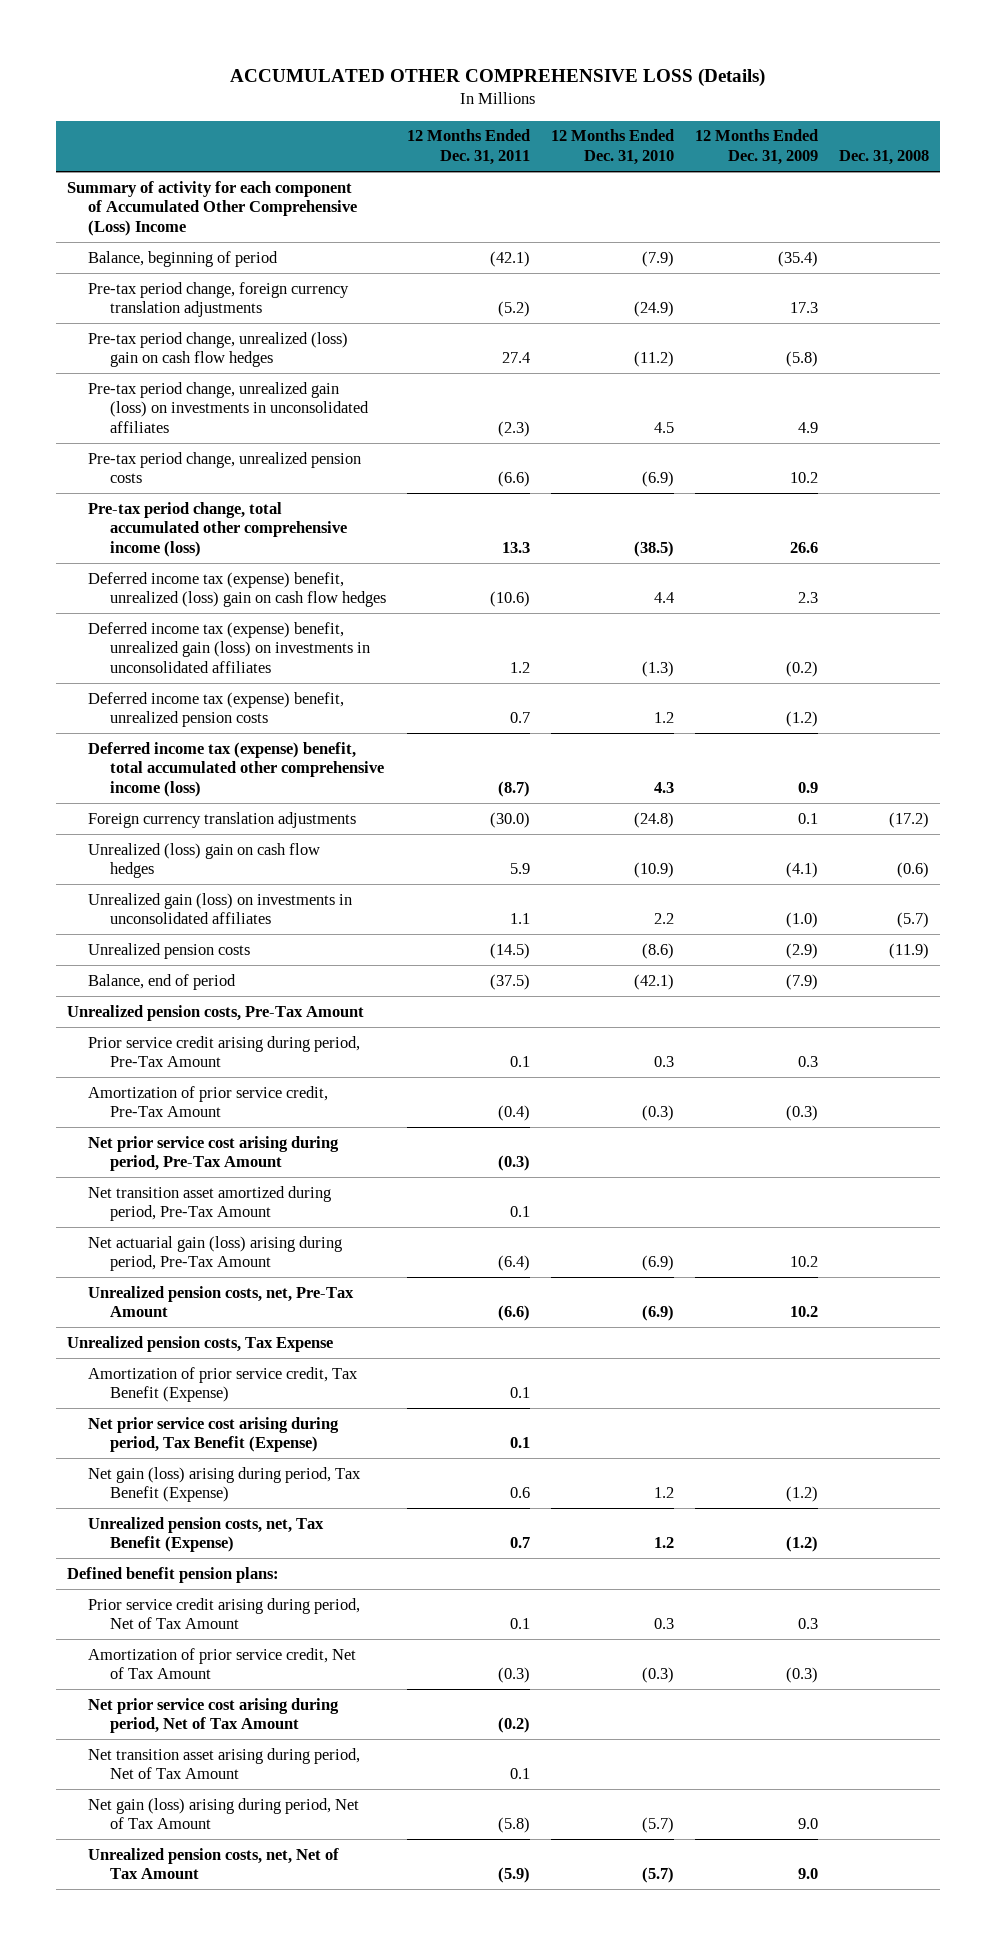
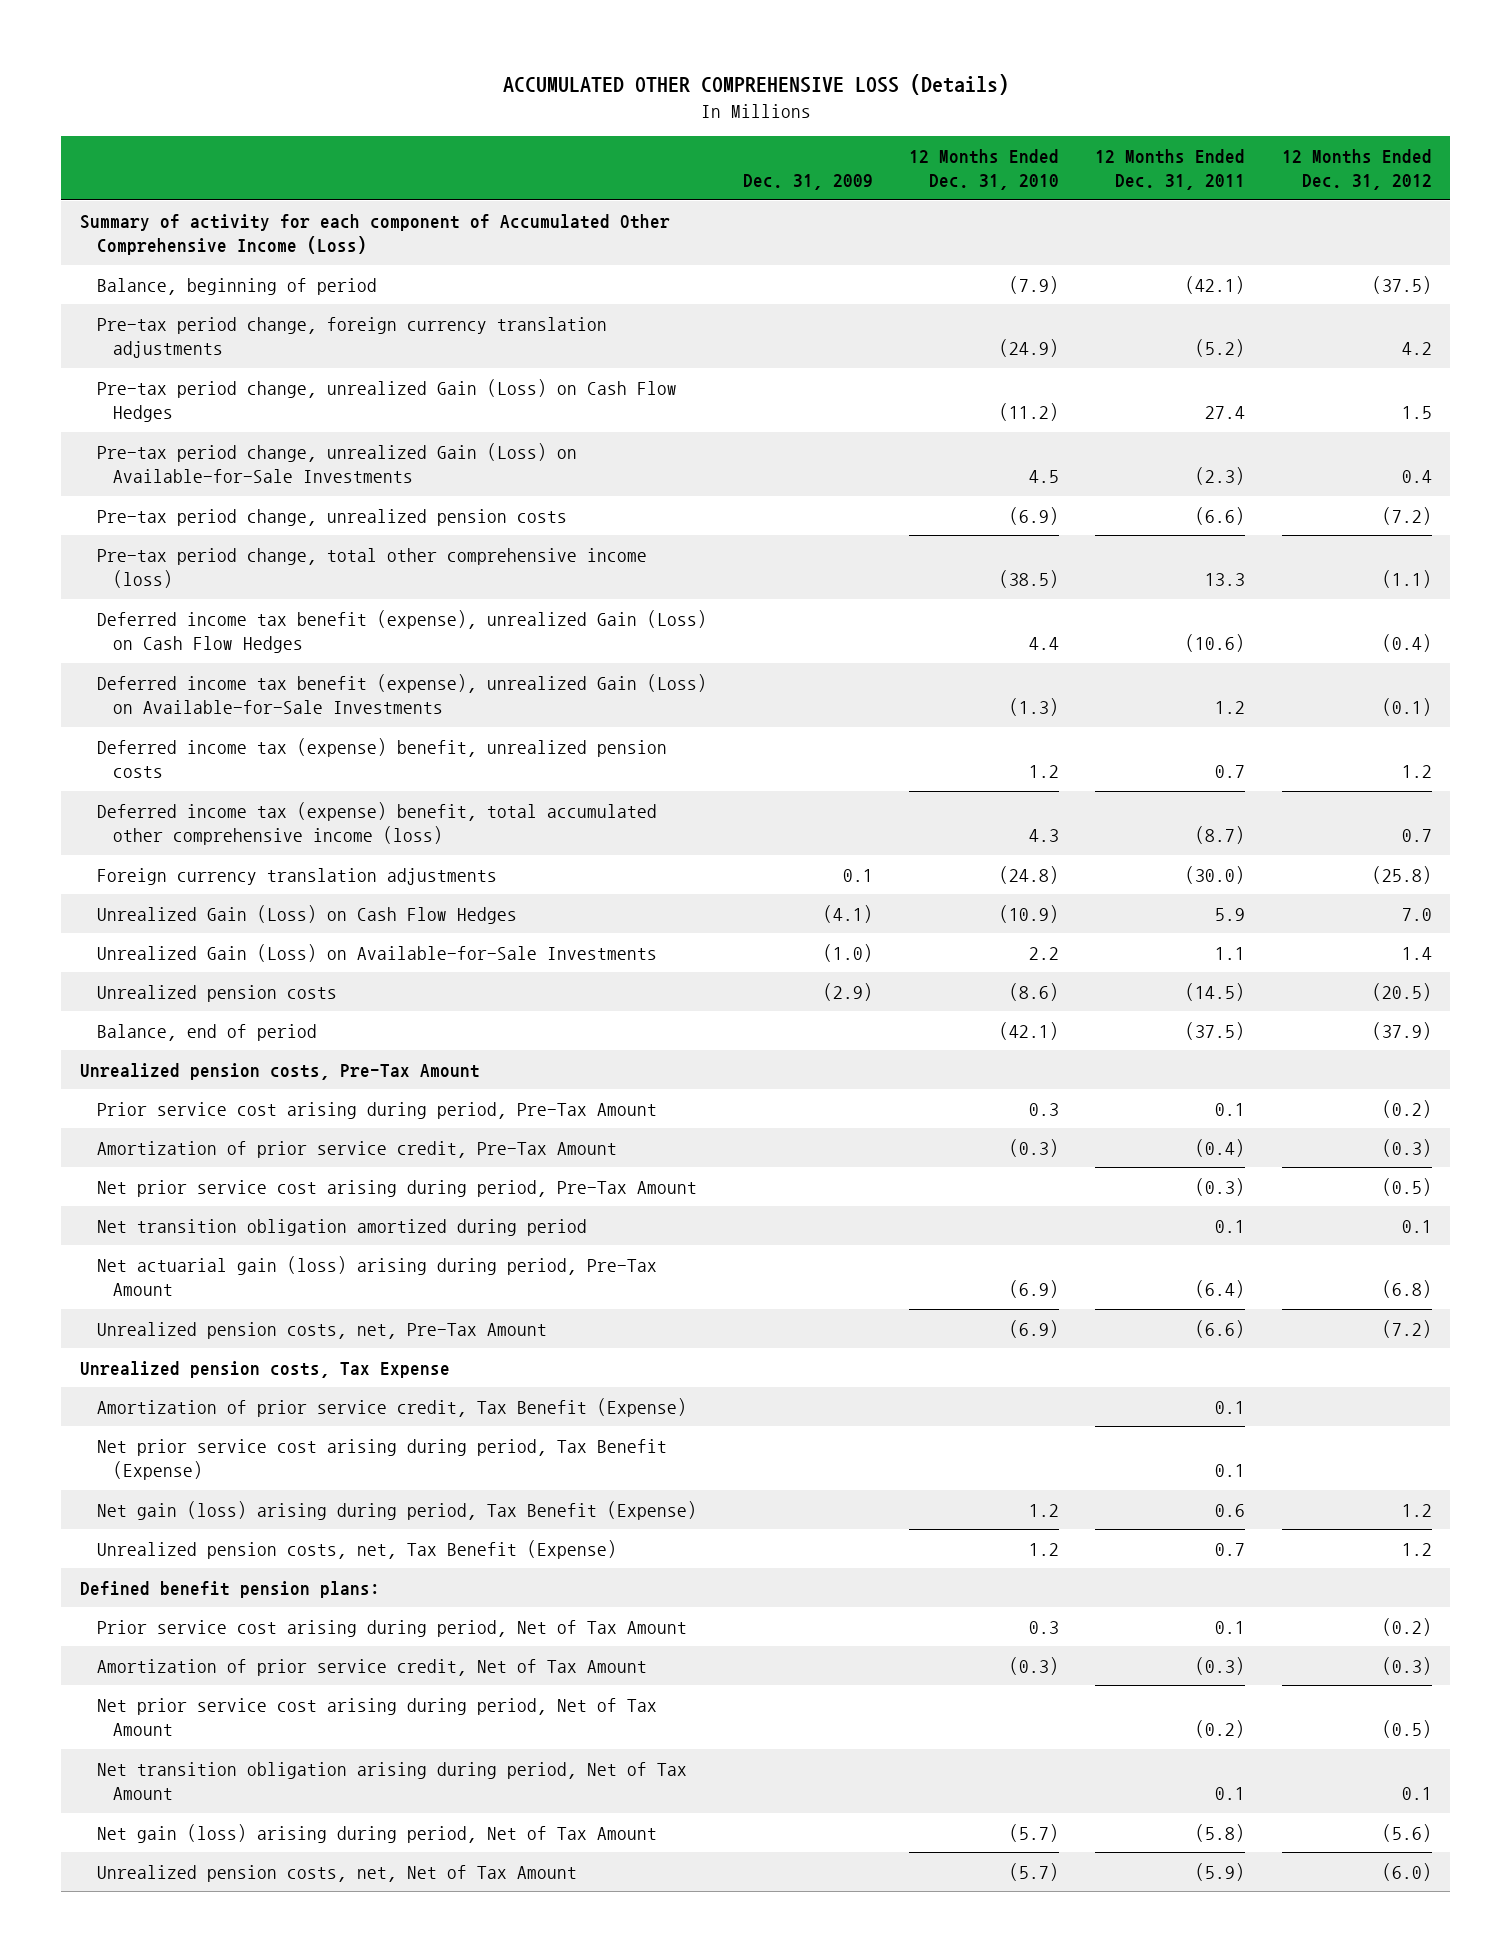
[695,129,819,166] 12 Months Ended Dec. 31, 2009 -> none
[839,150,930,166] Dec. 31, 2008 -> none
none -> [742,174,873,191] Dec. 31, 2009
none -> [1281,148,1432,191] 12 Months Ended Dec. 31, 2012
[67,180,358,236] Summary of activity for each component of Accumulated Other Comprehensive (Loss) Income -> [79,213,670,256] Summary of activity for each component of Accumulated Other Comprehensive Income (Loss)
[88,331,349,368] Pre-tax period change, unrealized (loss) gain on cash flow hedges -> [96,378,677,423] Pre-tax period change, unrealized Gain (Loss) on Cash Flow Hedges
[88,381,369,433] Pre-tax period change, unrealized gain (loss) on investments in unconsolidated affiliates -> [96,442,577,484] Pre-tax period change, unrealized Gain (Loss) on Available-for-Sale Investments
[88,501,347,557] Pre-tax period change, total accumulated other comprehensive income (loss) -> [96,547,647,589] Pre-tax period change, total other comprehensive income (loss)
[88,571,386,608] Deferred income tax (expense) benefit, unrealized (loss) gain on cash flow hedges -> [96,609,707,654] Deferred income tax benefit (expense), unrealized Gain (Loss) on Cash Flow Hedges
[88,621,370,673] Deferred income tax (expense) benefit, unrealized gain (loss) on investments in unconsolidated affiliates -> [96,673,707,715] Deferred income tax benefit (expense), unrealized Gain (Loss) on Available-for-Sale Investments
[88,842,321,879] Unrealized (loss) gain on cash flow hedges -> [96,904,517,924] Unrealized Gain (Loss) on Cash Flow Hedges
[88,892,353,925] Unrealized gain (loss) on investments in unconsolidated affiliates -> [96,943,657,962] Unrealized Gain (Loss) on Available-for-Sale Investments
[88,1035,361,1068] Prior service credit arising during period, Pre-Tax Amount -> [96,1101,657,1119] Prior service cost arising during period, Pre-Tax Amount
[88,1185,332,1222] Net transition asset amortized during period, Pre-Tax Amount -> [96,1218,587,1236] Net transition obligation amortized during period
[88,1597,361,1630] Prior service credit arising during period, Net of Tax Amount -> [96,1619,687,1637] Prior service cost arising during period, Net of Tax Amount
[88,1747,361,1780] Net transition asset arising during period, Net of Tax Amount -> [96,1761,687,1801] Net transition obligation arising during period, Net of Tax Amount

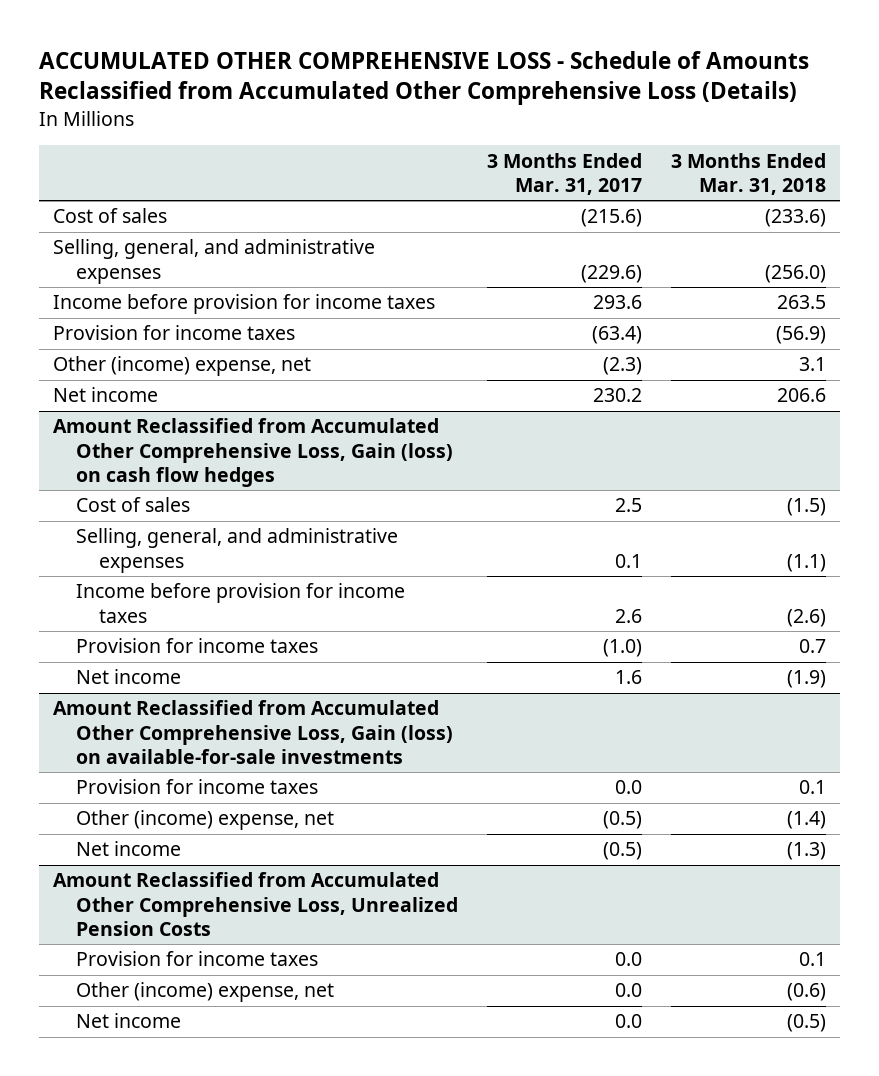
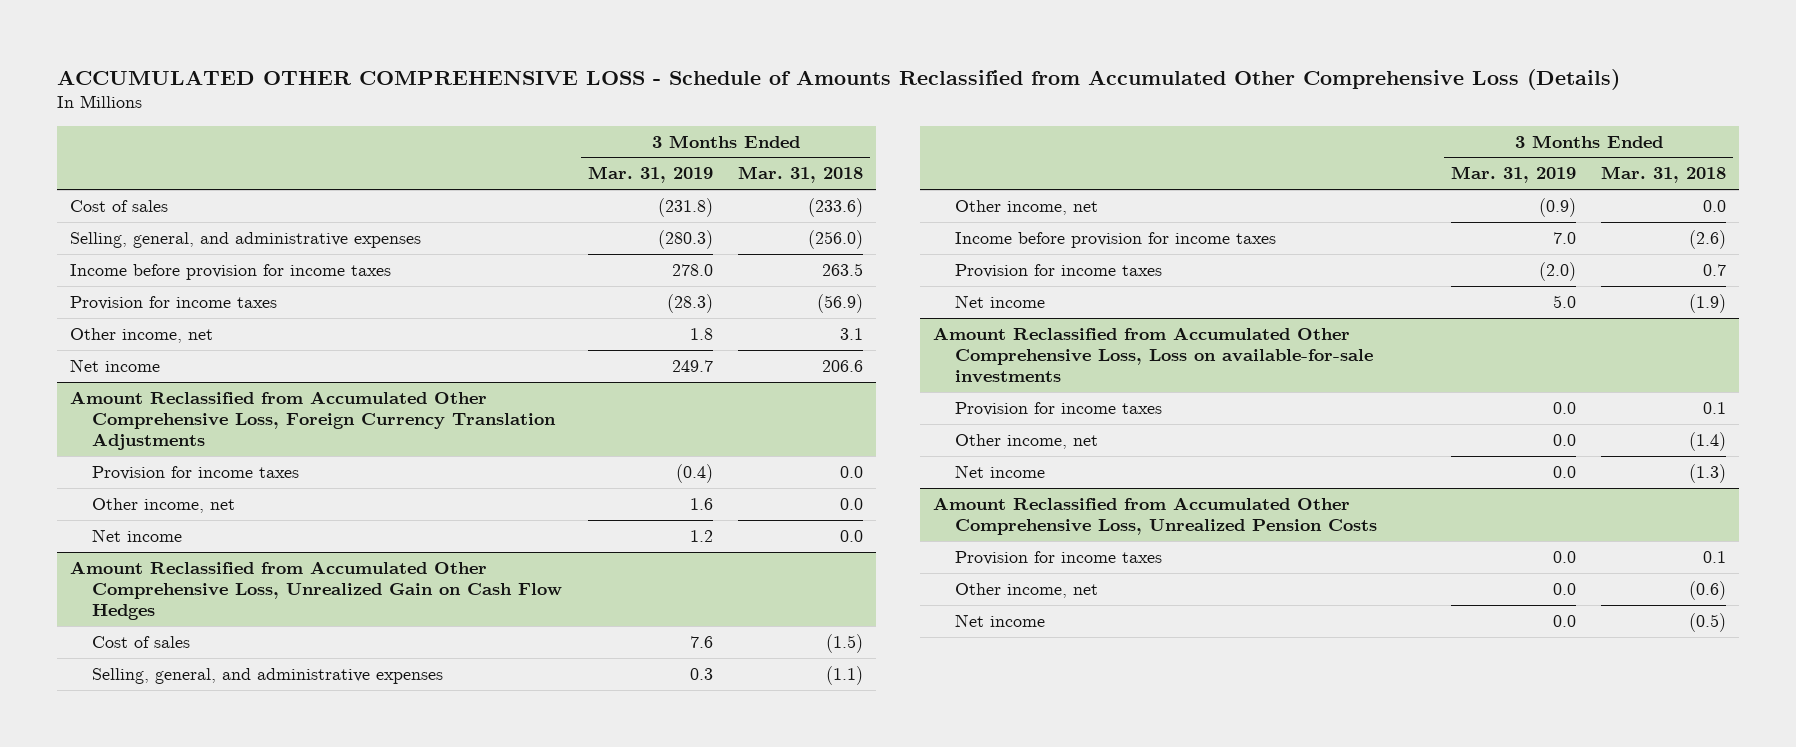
[487,152,643,195] 3 Months Ended Mar. 31, 2017 -> none
none -> [587,166,713,184] Mar. 31, 2019
[53,356,312,377] Other (income) expense, net -> [70,327,214,343] Other income, net
none -> [70,390,557,451] Amount Reclassified from Accumulated Other Comprehensive Loss, Foreign Currency Translation Adjustments
none -> [92,465,300,480] Provision for income taxes
none -> [92,497,236,513] Other income, net
none -> [92,528,183,542] Net income
[53,418,454,487] Amount Reclassified from Accumulated Other Comprehensive Loss, Gain (loss) on cash flow hedges -> [70,560,563,621] Amount Reclassified from Accumulated Other Comprehensive Loss, Unrealized Gain on Cash Flow Hedges
none -> [955,199,1099,215] Other income, net
[53,700,454,764] Amount Reclassified from Accumulated Other Comprehensive Loss, Gain (loss) on available-for-sale investments -> [933,326,1374,384] Amount Reclassified from Accumulated Other Comprehensive Loss, Loss on available-for-sale investments
[76,810,335,831] Other (income) expense, net -> [955,433,1099,449] Other income, net
[76,982,335,1003] Other (income) expense, net -> [955,582,1099,598] Other income, net

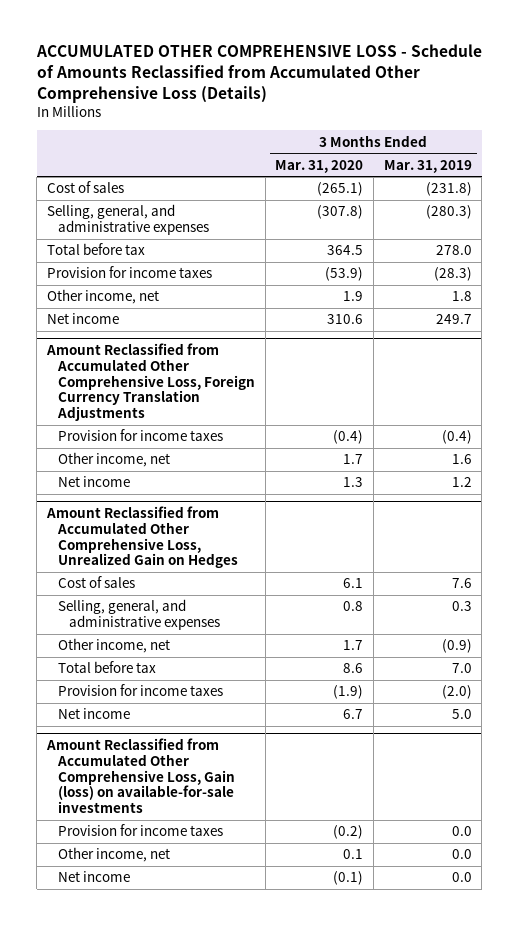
[738,166,864,184] Mar. 31, 2018 -> none
none -> [275,159,364,173] Mar. 31, 2020
[70,263,392,280] Income before provision for income taxes -> [46,243,145,256] Total before tax
[70,560,563,621] Amount Reclassified from Accumulated Other Comprehensive Loss, Unrealized Gain on Cash Flow Hedges -> [45,506,239,569] Amount Reclassified from Accumulated Other Comprehensive Loss, Unrealized Gain on Hedges
[955,231,1277,248] Income before provision for income taxes -> [58,661,157,674] Total before tax
[955,401,1163,416] Provision for income taxes -> none
[955,433,1099,449] Other income, net -> none
[955,464,1046,478] Net income -> none
[933,496,1378,535] Amount Reclassified from Accumulated Other Comprehensive Loss, Unrealized Pension Costs -> none
[933,326,1374,384] Amount Reclassified from Accumulated Other Comprehensive Loss, Loss on available-for-sale investments -> [45,738,236,813] Amount Reclassified from Accumulated Other Comprehensive Loss, Gain (loss) on available-for-sale investments

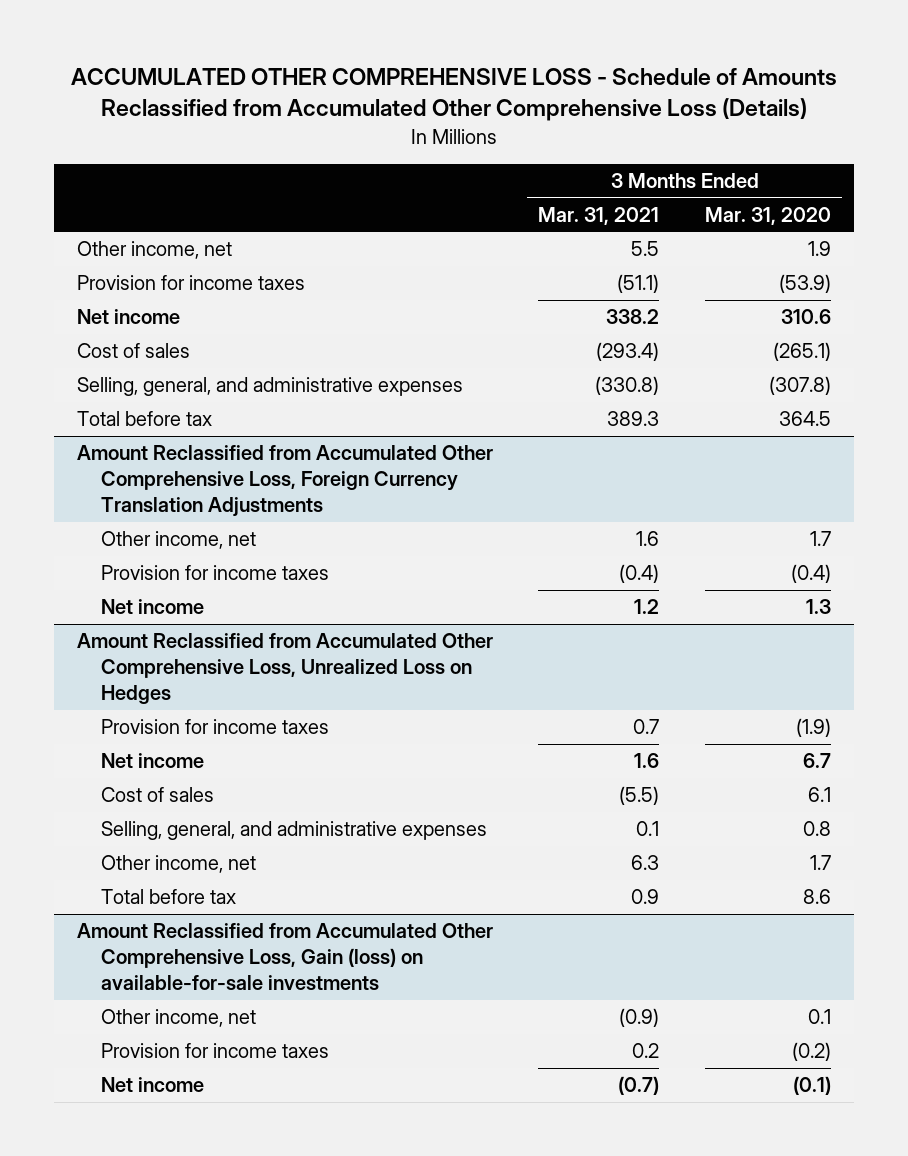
[383,159,472,173] Mar. 31, 2019 -> none
none -> [538,206,660,225] Mar. 31, 2021
[46,289,159,305] Other income, net -> [76,241,232,260] Other income, net
[46,266,212,279] Provision for income taxes -> [76,275,305,291] Provision for income taxes
[46,313,119,325] Net income -> [76,309,180,325] Net income
[58,429,224,442] Provision for income taxes -> [101,565,330,581] Provision for income taxes
[45,506,239,569] Amount Reclassified from Accumulated Other Comprehensive Loss, Unrealized Gain on Hedges -> [76,633,493,705] Amount Reclassified from Accumulated Other Comprehensive Loss, Unrealized Loss on Hedges
none -> [101,719,330,735] Provision for income taxes
none -> [101,753,205,769] Net income
[58,684,224,697] Provision for income taxes -> none
[58,708,131,720] Net income -> none
[58,824,224,837] Provision for income taxes -> [101,1043,330,1059] Provision for income taxes

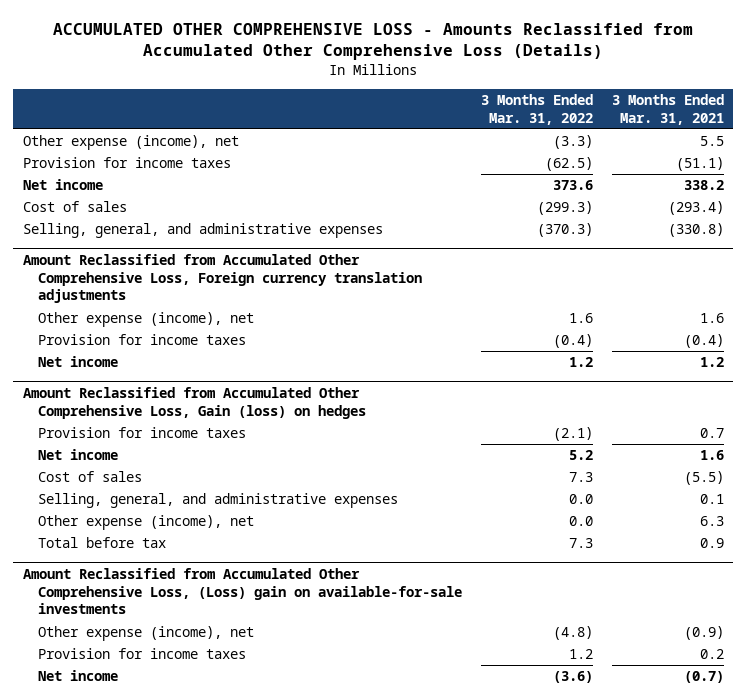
[70,68,837,122] ACCUMULATED OTHER COMPREHENSIVE LOSS - Schedule of Amounts Reclassified from Accumulated Other Comprehensive Loss (Details) -> [53,22,694,61] ACCUMULATED OTHER COMPREHENSIVE LOSS - Amounts Reclassified from Accumulated Other Comprehensive Loss (Details)
[704,206,831,225] Mar. 31, 2020 -> none
none -> [481,93,594,125] 3 Months Ended Mar. 31, 2022
[76,241,232,260] Other income, net -> [22,134,239,150] Other expense (income), net
[76,411,212,427] Total before tax -> none
[76,445,493,518] Amount Reclassified from Accumulated Other Comprehensive Loss, Foreign Currency Translation Adjustments -> [22,253,423,304] Amount Reclassified from Accumulated Other Comprehensive Loss, Foreign currency translation adjustments
[101,531,257,550] Other income, net -> [38,311,255,327] Other expense (income), net
[76,633,493,705] Amount Reclassified from Accumulated Other Comprehensive Loss, Unrealized Loss on Hedges -> [22,386,367,419] Amount Reclassified from Accumulated Other Comprehensive Loss, Gain (loss) on hedges
[101,855,257,874] Other income, net -> [38,514,255,530] Other expense (income), net
[76,923,493,991] Amount Reclassified from Accumulated Other Comprehensive Loss, Gain (loss) on available-for-sale investments -> [22,567,463,615] Amount Reclassified from Accumulated Other Comprehensive Loss, (Loss) gain on available-for-sale investments
[101,1009,257,1028] Other income, net -> [38,625,255,641] Other expense (income), net

